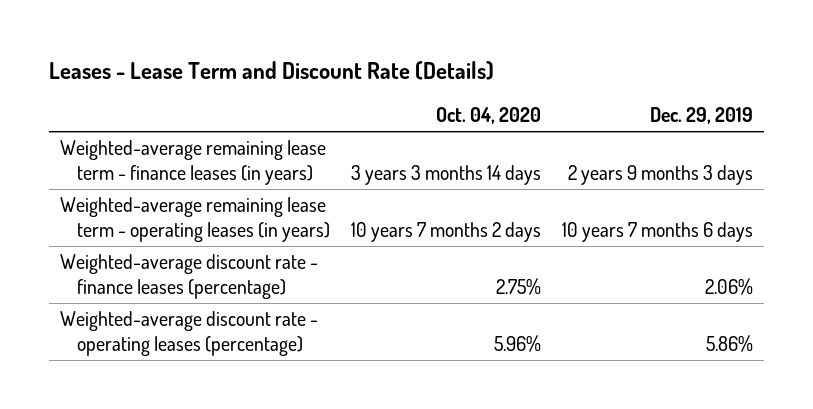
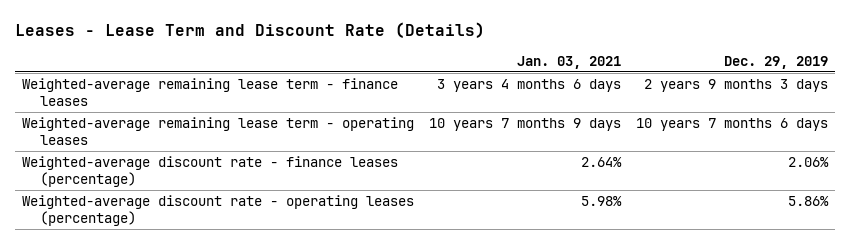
[436,107,542,125] Oct. 04, 2020 -> none
none -> [516,55,621,69] Jan. 03, 2021
[59,140,326,185] Weighted-average remaining lease term - finance leases (in years) -> [22,77,399,107] Weighted-average remaining lease term - finance leases
[59,197,331,242] Weighted-average remaining lease term - operating leases (in years) -> [22,116,415,146] Weighted-average remaining lease term - operating leases

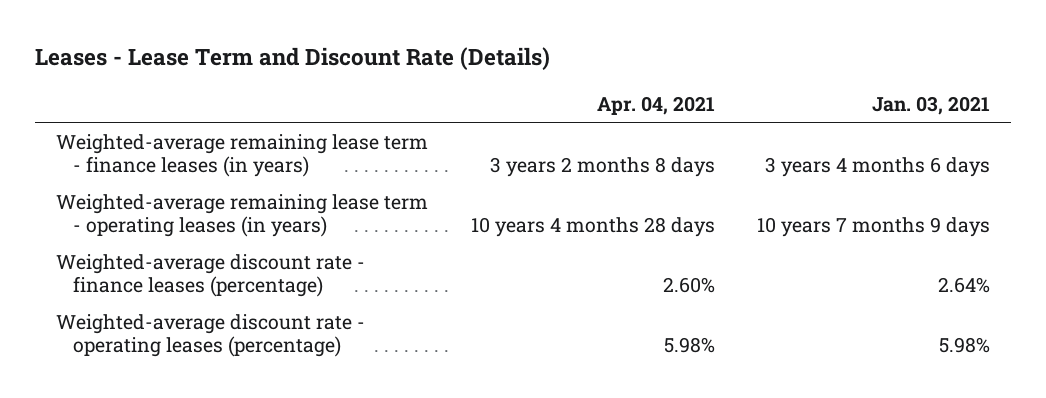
[723,55,828,69] Dec. 29, 2019 -> none
none -> [596,95,715,115] Apr. 04, 2021
[22,77,399,107] Weighted-average remaining lease term - finance leases -> [55,133,428,177] Weighted-average remaining lease term - finance leases (in years)
[22,116,415,146] Weighted-average remaining lease term - operating leases -> [55,193,428,237] Weighted-average remaining lease term - operating leases (in years)

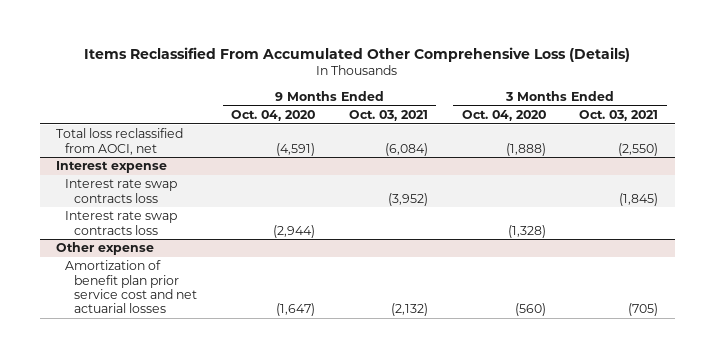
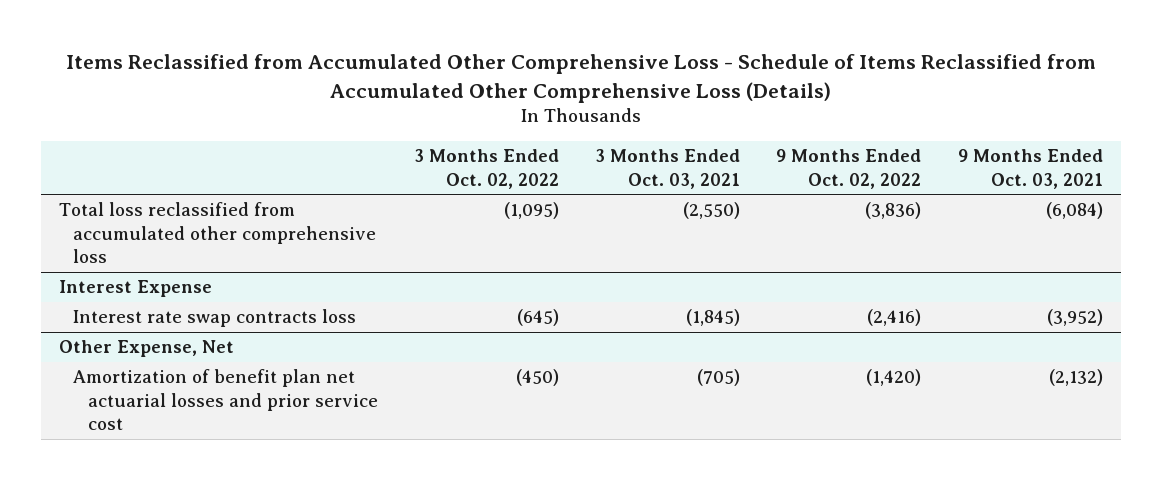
[84,46,631,62] Items Reclassified From Accumulated Other Comprehensive Loss (Details) -> [65,54,1096,103] Items Reclassified from Accumulated Other Comprehensive Loss - Schedule of Items Reclassified from Accumulated Other Comprehensive Loss (Details)
[231,109,316,121] Oct. 04, 2020 -> none
[461,109,546,121] Oct. 04, 2020 -> none
none -> [413,149,559,189] 3 Months Ended Oct. 02, 2022
none -> [776,149,922,189] 9 Months Ended Oct. 02, 2022
[56,128,184,155] Total loss reclassified from AOCI, net -> [58,202,377,264] Total loss reclassified from accumulated other comprehensive loss
[56,161,168,174] Interest expense -> [58,280,212,298] Interest Expense
[65,211,178,235] Interest rate swap contracts loss -> none
[56,242,155,256] Other expense -> [58,340,234,358] Other Expense, Net
[65,260,198,314] Amortization of benefit plan prior service cost and net actuarial losses -> [73,369,378,431] Amortization of benefit plan net actuarial losses and prior service cost

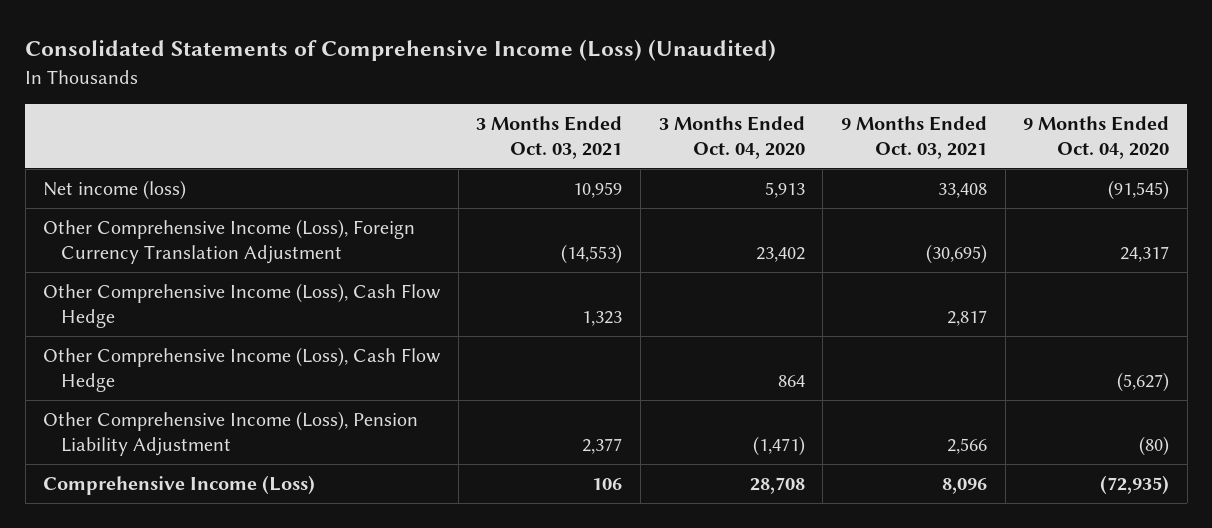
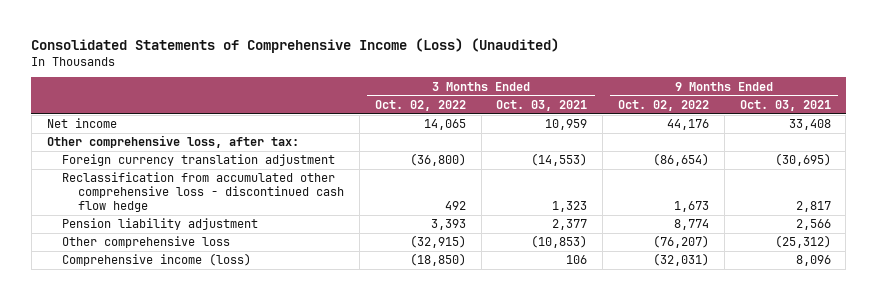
[658,115,805,159] 3 Months Ended Oct. 04, 2020 -> none
[1023,115,1170,159] 9 Months Ended Oct. 04, 2020 -> none
none -> [374,99,466,111] Oct. 02, 2022
none -> [617,99,709,111] Oct. 02, 2022
[43,347,442,393] Other Comprehensive Income (Loss), Cash Flow Hedge -> none
[43,180,187,201] Net income (loss) -> [46,118,117,129] Net income
none -> [46,135,299,149] Other comprehensive loss, after tax:
[43,219,416,265] Other Comprehensive Income (Loss), Foreign Currency Translation Adjustment -> [62,154,336,167] Foreign currency translation adjustment
[43,283,442,329] Other Comprehensive Income (Loss), Cash Flow Hedge -> [62,172,345,212] Reclassification from accumulated other comprehensive loss - discontinued cash flow hedge
[43,411,419,457] Other Comprehensive Income (Loss), Pension Liability Adjustment -> [62,218,259,231] Pension liability adjustment
none -> [62,236,231,249] Other comprehensive loss
[43,475,316,496] Comprehensive Income (Loss) -> [62,253,252,267] Comprehensive income (loss)

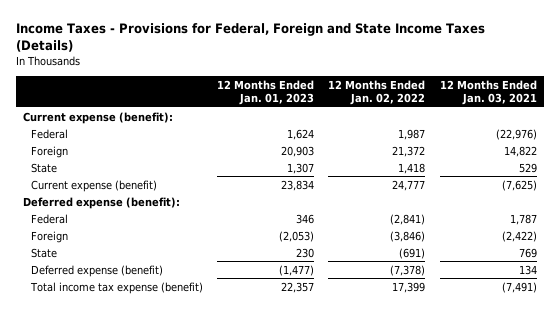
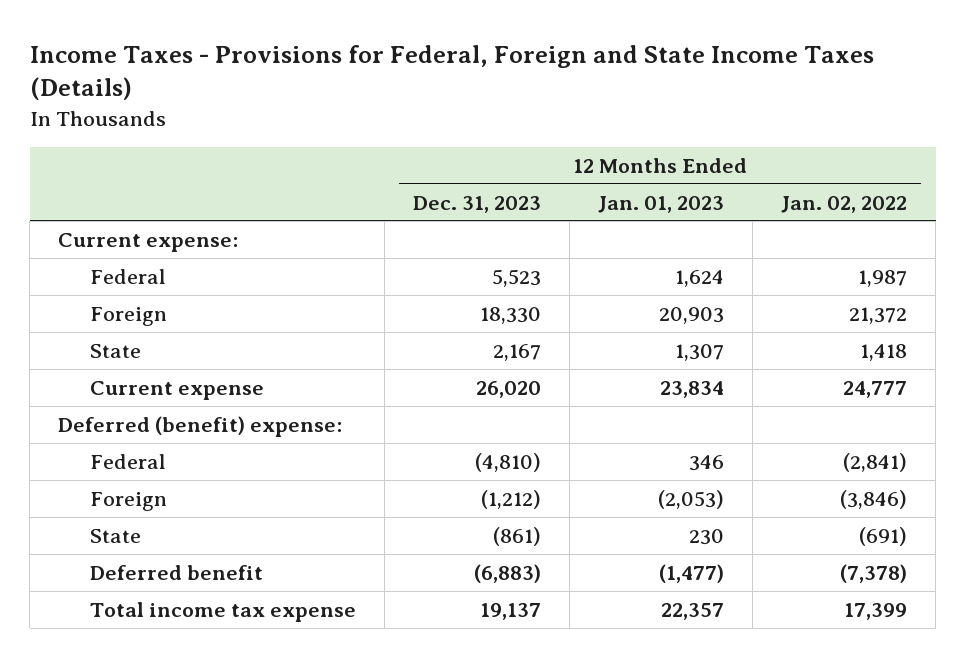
[439,79,537,106] 12 Months Ended Jan. 03, 2021 -> none
none -> [413,195,542,213] Dec. 31, 2023
[22,111,173,124] Current expense (benefit): -> [58,232,239,252] Current expense:
[30,179,157,192] Current expense (benefit) -> [90,380,265,400] Current expense
[22,196,180,209] Deferred expense (benefit): -> [58,415,343,437] Deferred (benefit) expense:
[30,264,163,277] Deferred expense (benefit) -> [90,564,264,580] Deferred benefit
[29,281,203,294] Total income tax expense (benefit) -> [90,601,357,622] Total income tax expense

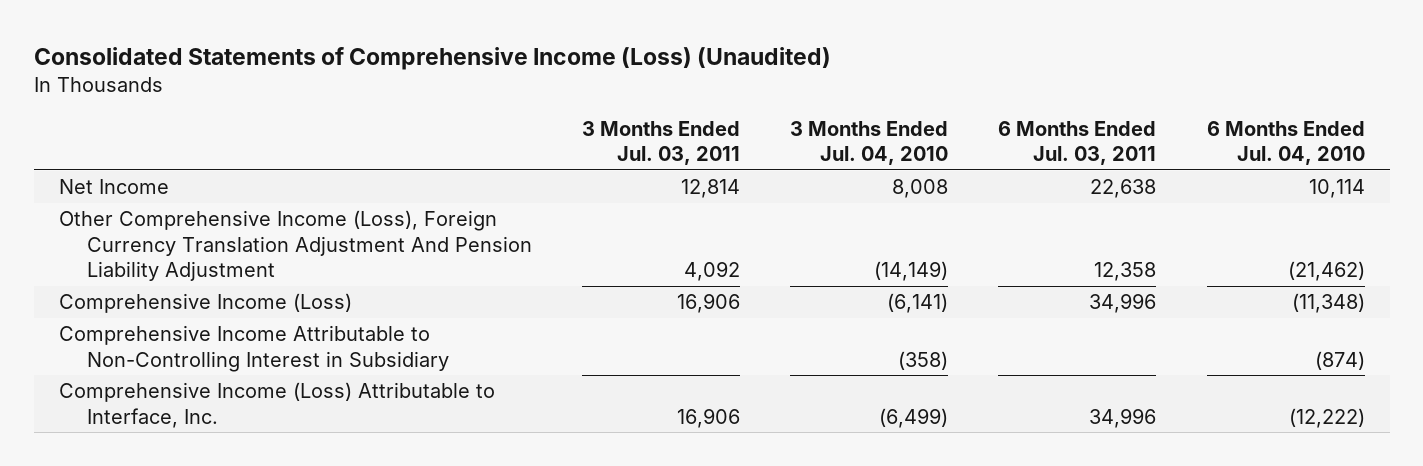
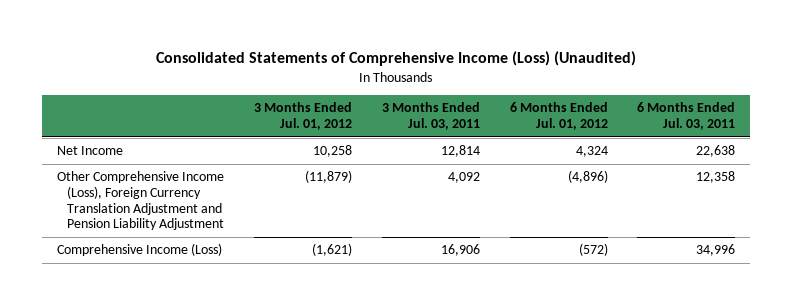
[790,120,949,165] 3 Months Ended Jul. 04, 2010 -> none
[1206,120,1365,165] 6 Months Ended Jul. 04, 2010 -> none
none -> [254,102,353,131] 3 Months Ended Jul. 01, 2012
none -> [509,102,608,131] 6 Months Ended Jul. 01, 2012
[58,210,532,281] Other Comprehensive Income (Loss), Foreign Currency Translation Adjustment And Pension Liability Adjustment -> [57,171,225,231] Other Comprehensive Income (Loss), Foreign Currency Translation Adjustment and Pension Liability Adjustment
[58,325,449,372] Comprehensive Income Attributable to Non-Controlling Interest in Subsidiary -> none
[58,382,495,428] Comprehensive Income (Loss) Attributable to Interface, Inc. -> none

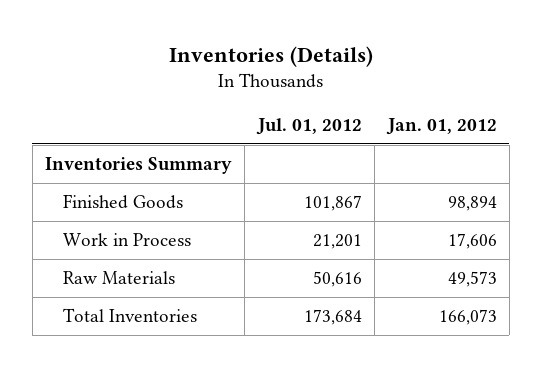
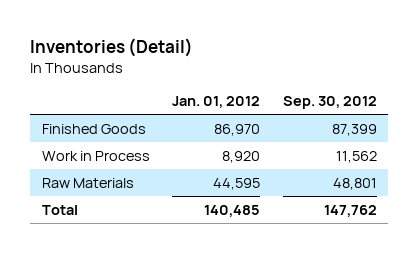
[168,45,373,67] Inventories (Details) -> [30,38,194,58] Inventories (Detail)
[255,118,362,136] Jul. 01, 2012 -> none
none -> [282,96,377,110] Sep. 30, 2012
[45,157,233,175] Inventories Summary -> none
[447,196,497,212] 98,894 -> [214,123,261,136] 86,970
[447,233,497,250] 17,606 -> [222,150,261,163] 8,920
[447,271,497,288] 49,573 -> [213,177,261,190] 44,595
[62,308,197,323] Total Inventories -> [41,204,78,215] Total
[438,309,497,326] 166,073 -> [204,204,261,217] 140,485

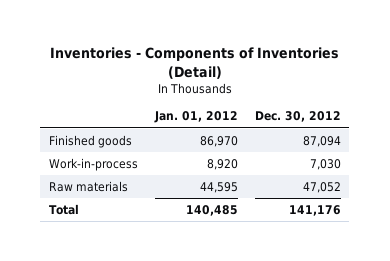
[30,38,194,58] Inventories (Detail) -> [49,47,339,79] Inventories - Components of Inventories (Detail)
[282,96,377,110] Sep. 30, 2012 -> none
none -> [254,111,341,123] Dec. 30, 2012
[41,123,146,134] Finished Goods -> [48,134,132,148] Finished goods
[41,150,150,161] Work in Process -> [48,157,138,171] Work-in-process
[41,177,134,188] Raw Materials -> [48,180,128,192] Raw materials

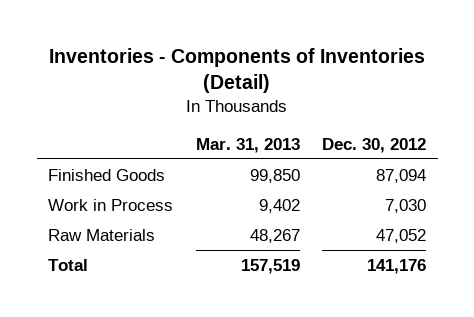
[153,111,238,124] Jan. 01, 2012 -> none
none -> [195,137,300,153] Mar. 31, 2013
[48,134,132,148] Finished goods -> [47,168,165,181] Finished Goods
[48,157,138,171] Work-in-process -> [47,198,173,211] Work in Process
[48,180,128,192] Raw materials -> [47,228,155,241] Raw Materials

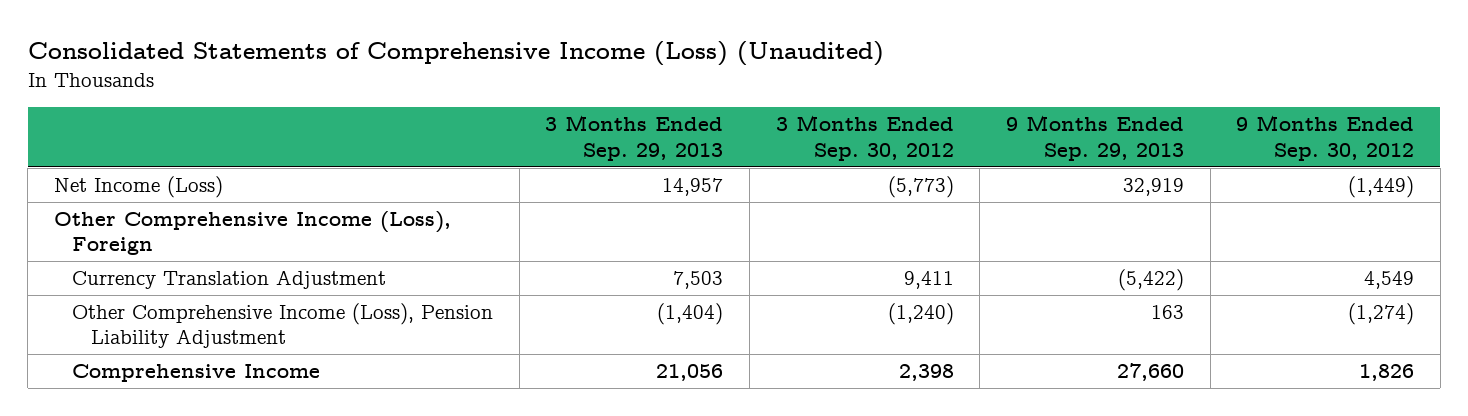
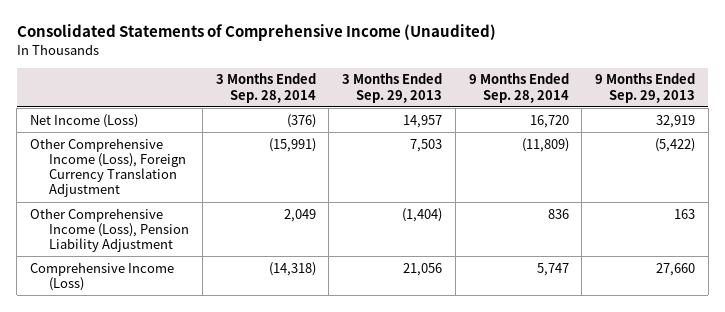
[27,41,884,67] Consolidated Statements of Comprehensive Income (Loss) (Unaudited) -> [16,23,496,41] Consolidated Statements of Comprehensive Income (Unaudited)
[775,115,954,161] 3 Months Ended Sep. 30, 2012 -> none
[1236,115,1415,161] 9 Months Ended Sep. 30, 2012 -> none
none -> [215,73,316,103] 3 Months Ended Sep. 28, 2014
none -> [468,73,569,103] 9 Months Ended Sep. 28, 2014
[53,211,451,256] Other Comprehensive Income (Loss), Foreign -> none
[72,270,387,290] Currency Translation Adjustment -> [29,137,187,198] Other Comprehensive Income (Loss), Foreign Currency Translation Adjustment
[72,364,321,383] Comprehensive Income -> [29,261,174,292] Comprehensive Income (Loss)

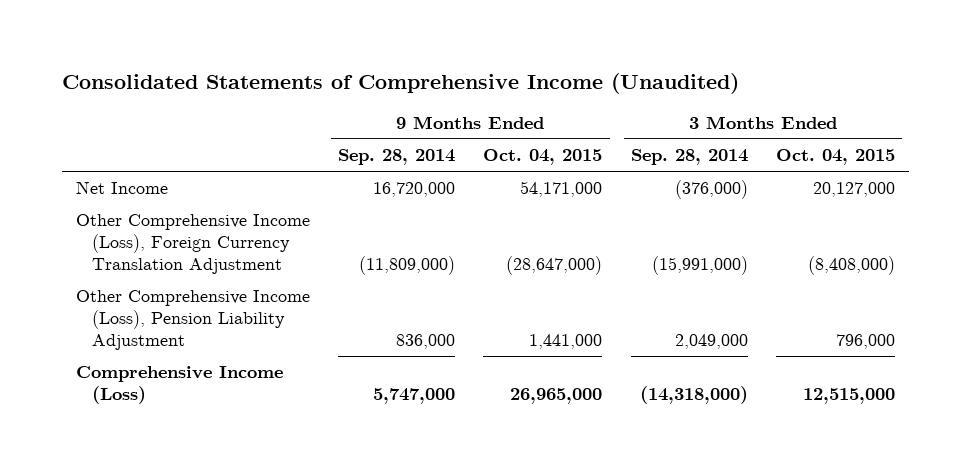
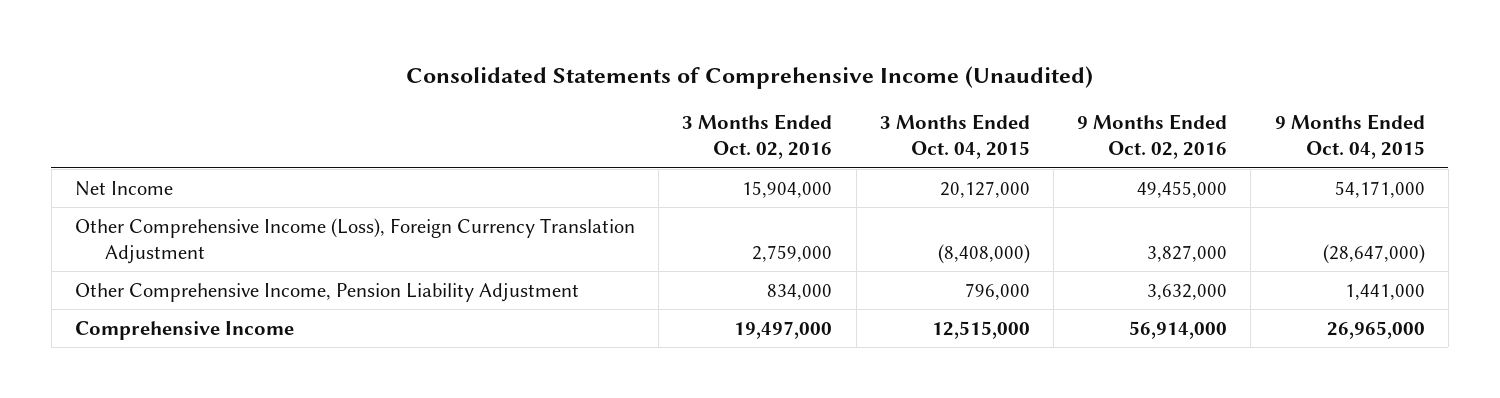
[338,149,456,166] Sep. 28, 2014 -> none
[630,149,748,166] Sep. 28, 2014 -> none
none -> [682,114,833,160] 3 Months Ended Oct. 02, 2016
none -> [1077,114,1228,160] 9 Months Ended Oct. 02, 2016
[75,290,310,351] Other Comprehensive Income (Loss), Pension Liability Adjustment -> [74,282,579,302] Other Comprehensive Income, Pension Liability Adjustment
[75,366,283,405] Comprehensive Income (Loss) -> [74,320,294,340] Comprehensive Income

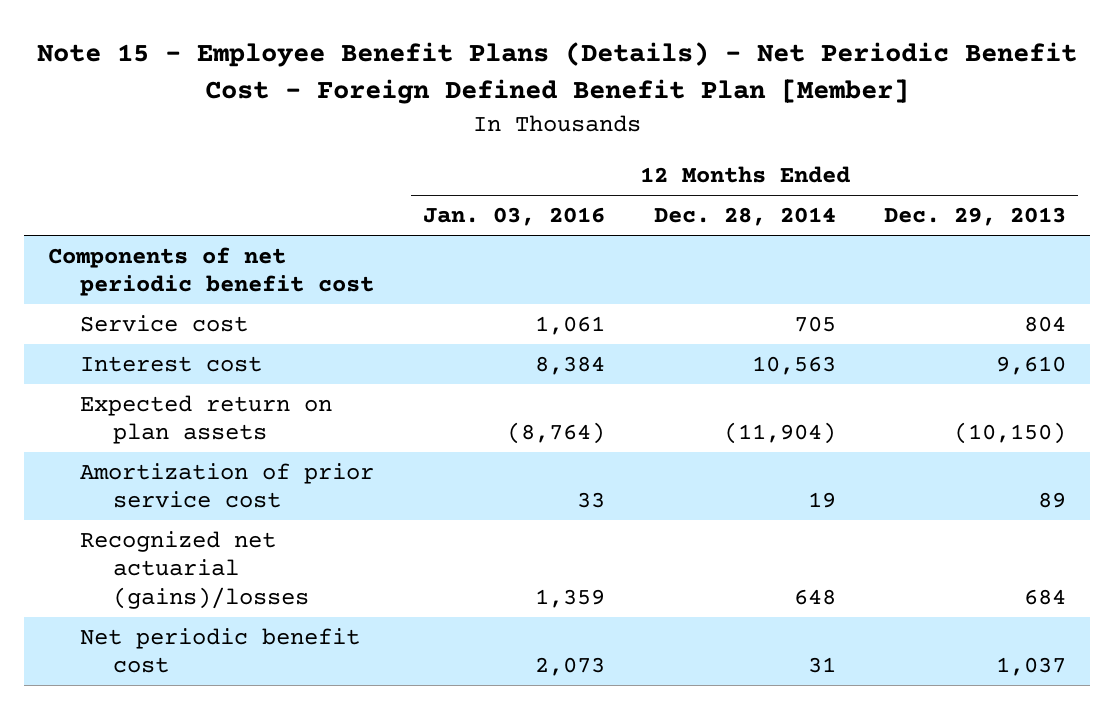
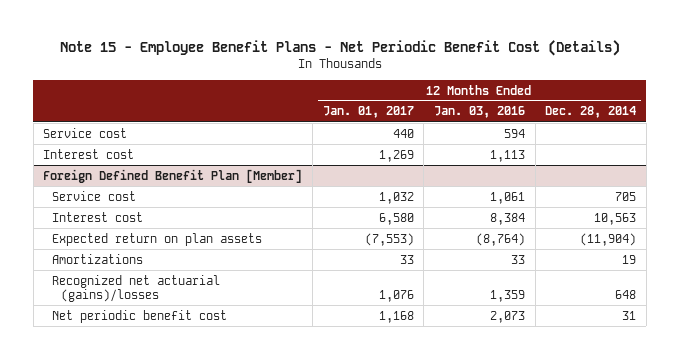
[37,42,1078,105] Note 15 - Employee Benefit Plans (Details) - Net Periodic Benefit Cost - Foreign Defined Benefit Plan [Member] -> [59,39,620,56] Note 15 - Employee Benefit Plans - Net Periodic Benefit Cost (Details)
[884,207,1067,227] Dec. 29, 2013 -> none
none -> [322,106,414,119] Jan. 01, 2017
[48,247,375,297] Components of net periodic benefit cost -> none
none -> [43,127,128,138] Service cost
none -> [43,148,135,159] Interest cost
none -> [43,168,303,183] Foreign Defined Benefit Plan [Member]
[80,463,375,509] Amortization of prior service cost -> [52,253,144,264] Amortizations

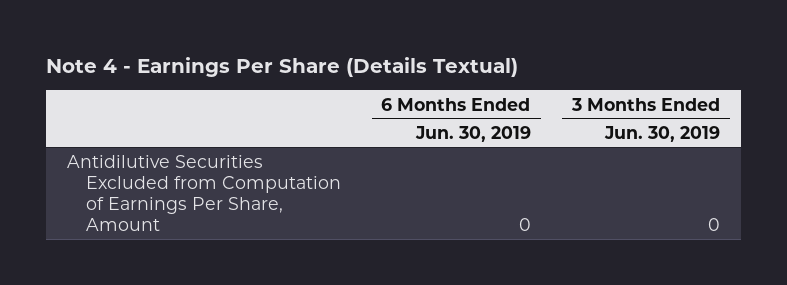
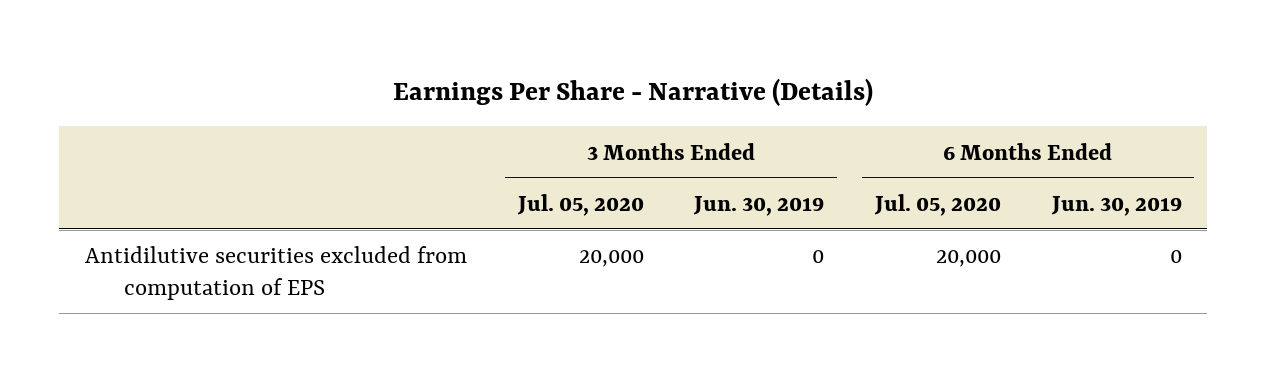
[46,57,519,78] Note 4 - Earnings Per Share (Details Textual) -> [393,78,874,107] Earnings Per Share - Narrative (Details)
none -> [516,193,644,216] Jul. 05, 2020
none -> [873,193,1001,216] Jul. 05, 2020
[66,155,341,231] Antidilutive Securities Excluded from Computation of Earnings Per Share, Amount -> [84,246,467,301] Antidilutive securities excluded from computation of EPS

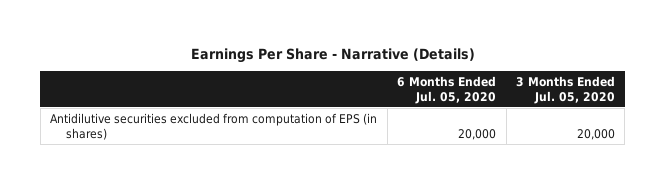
[693,195,825,216] Jun. 30, 2019 -> none
[1050,195,1182,216] Jun. 30, 2019 -> none
[84,246,467,301] Antidilutive securities excluded from computation of EPS -> [50,112,378,140] Antidilutive securities excluded from computation of EPS (in shares)

